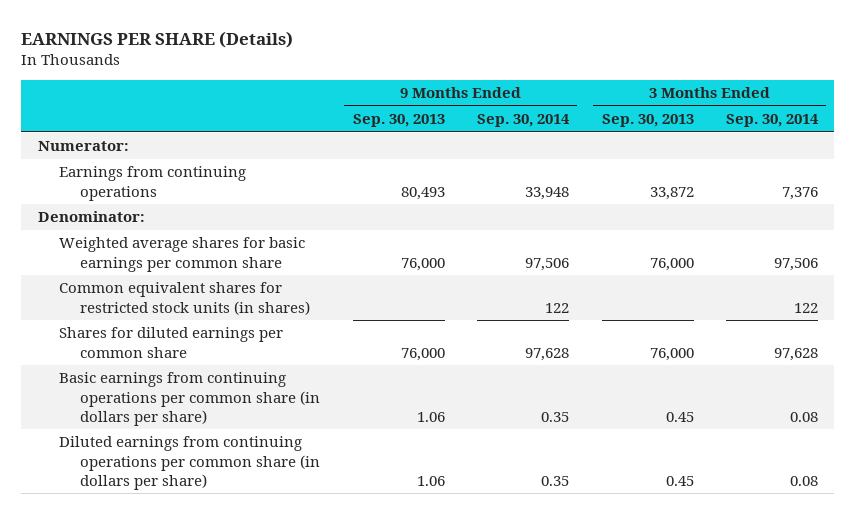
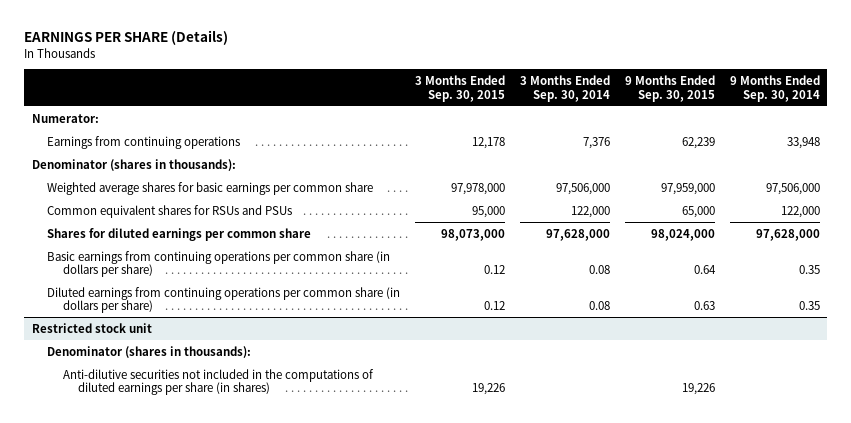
[352,114,445,128] Sep. 30, 2013 -> none
[601,114,694,128] Sep. 30, 2013 -> none
none -> [414,75,505,102] 3 Months Ended Sep. 30, 2015
none -> [624,75,715,102] 9 Months Ended Sep. 30, 2015
[37,211,145,223] Denominator: -> [31,158,236,171] Denominator (shares in thousands):
[525,257,570,271] 97,506 -> [765,182,820,195] 97,506,000
[774,257,819,271] 97,506 -> [555,182,610,195] 97,506,000
[58,282,311,315] Common equivalent shares for restricted stock units (in shares) -> [47,204,293,218] Common equivalent shares for RSUs and PSUs
[545,302,570,313] 122 -> [780,205,820,218] 122,000
[794,302,819,313] 122 -> [570,205,610,218] 122,000
[525,347,570,361] 97,628 -> [755,228,820,241] 97,628,000
[774,347,819,361] 97,628 -> [545,228,610,241] 97,628,000
none -> [31,322,152,333] Restricted stock unit
none -> [47,345,252,358] Denominator (shares in thousands):
none -> [62,368,374,396] Anti-dilutive securities not included in the computations of diluted earnings per share (in shares)

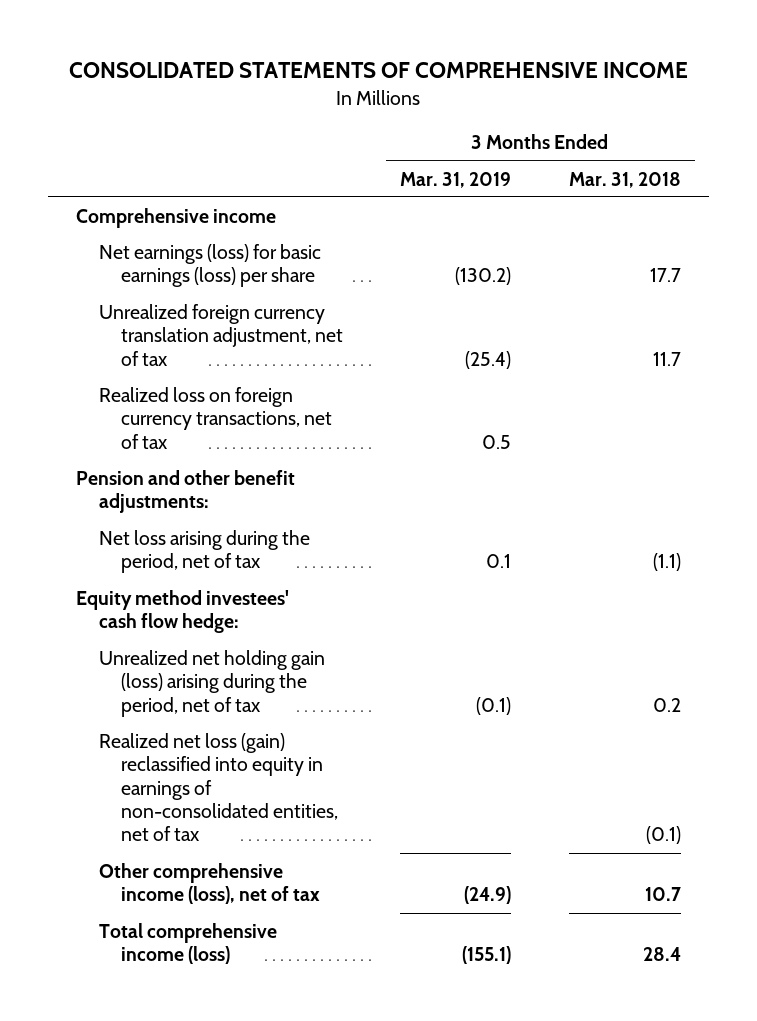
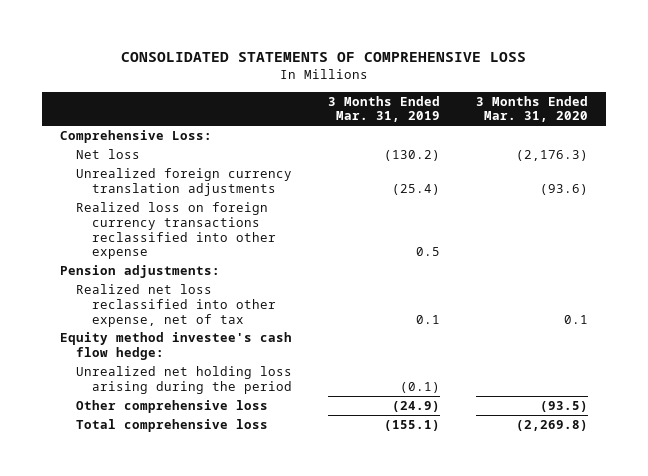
[69,62,689,79] CONSOLIDATED STATEMENTS OF COMPREHENSIVE INCOME -> [121,51,527,62] CONSOLIDATED STATEMENTS OF COMPREHENSIVE LOSS
[568,171,681,188] Mar. 31, 2018 -> none
none -> [476,95,589,123] 3 Months Ended Mar. 31, 2020
[98,733,338,842] Realized net loss (gain) reclassified into equity in earnings of non-consolidated entities, net of tax -> none
[76,208,277,229] Comprehensive income -> [60,129,213,143] Comprehensive Loss:
[98,244,321,288] Net earnings (loss) for basic earnings (loss) per share -> [75,148,140,159] Net loss
[98,304,343,366] Unrealized foreign currency translation adjustment, net of tax -> [75,167,292,196] Unrealized foreign currency translation adjustments
[98,387,332,449] Realized loss on foreign currency transactions, net of tax -> [75,201,276,260] Realized loss on foreign currency transactions reclassified into other expense
[76,470,296,514] Pension and other benefit adjustments: -> [60,264,221,278] Pension adjustments:
[98,530,310,574] Net loss arising during the period, net of tax -> [75,283,276,327] Realized net loss reclassified into other expense, net of tax
[76,590,290,634] Equity method investees' cash flow hedge: -> [60,331,293,360] Equity method investee's cash flow hedge:
[98,650,325,717] Unrealized net holding gain (loss) arising during the period, net of tax -> [75,365,292,394] Unrealized net holding loss arising during the period
[98,863,320,905] Other comprehensive income (loss), net of tax -> [75,399,268,413] Other comprehensive loss
[98,923,277,965] Total comprehensive income (loss) -> [75,418,268,432] Total comprehensive loss

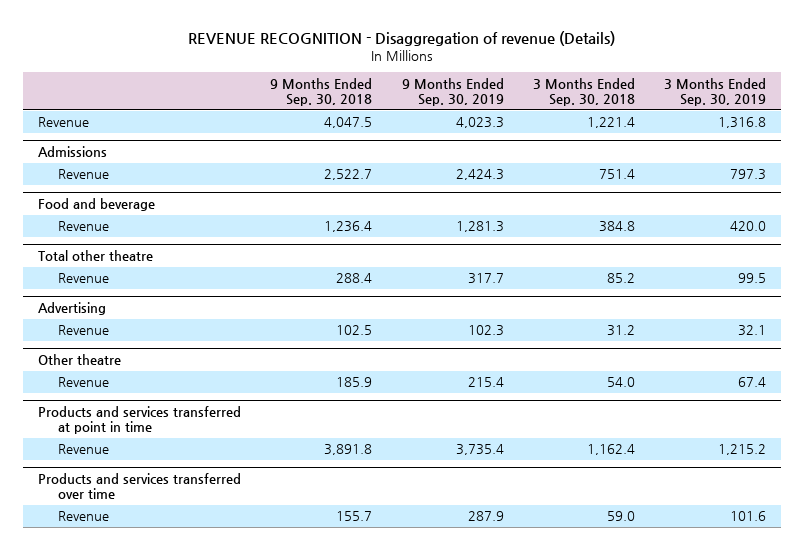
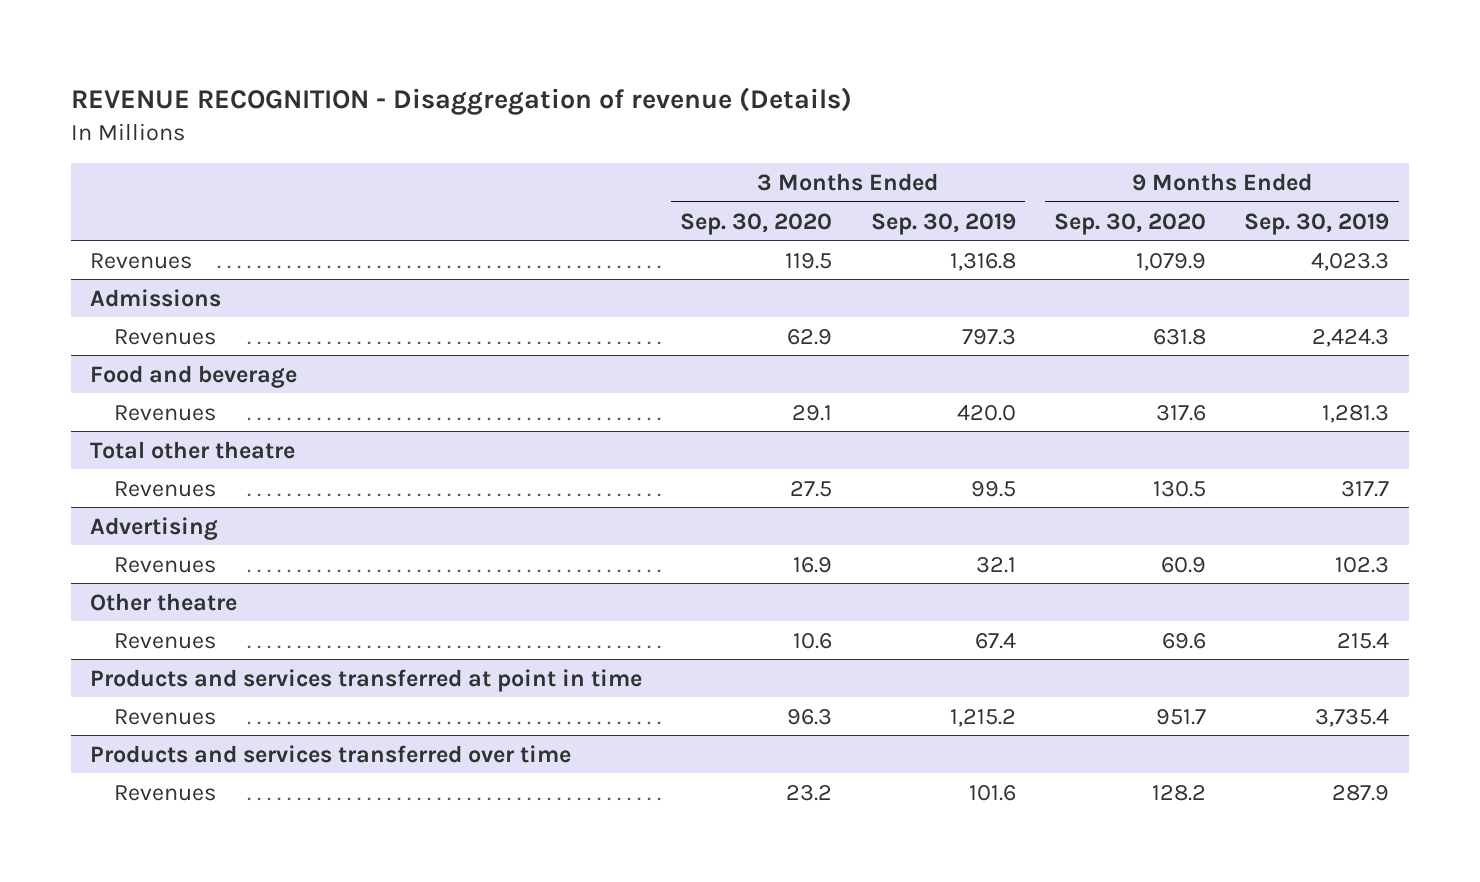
[270,77,373,106] 9 Months Ended Sep. 30, 2018 -> none
[533,77,636,106] 3 Months Ended Sep. 30, 2018 -> none
none -> [680,212,833,235] Sep. 30, 2020
none -> [1054,212,1207,235] Sep. 30, 2020
[38,117,90,128] Revenue -> [90,252,193,269] Revenues
[57,169,109,180] Revenue -> [113,328,216,345] Revenues
[57,221,109,232] Revenue -> [113,404,216,421] Revenues
[57,273,109,284] Revenue -> [113,480,216,497] Revenues
[57,325,109,336] Revenue -> [113,556,216,573] Revenues
[57,377,109,388] Revenue -> [113,632,216,649] Revenues
[57,444,109,455] Revenue -> [113,708,216,725] Revenues
[57,511,109,522] Revenue -> [113,784,216,801] Revenues

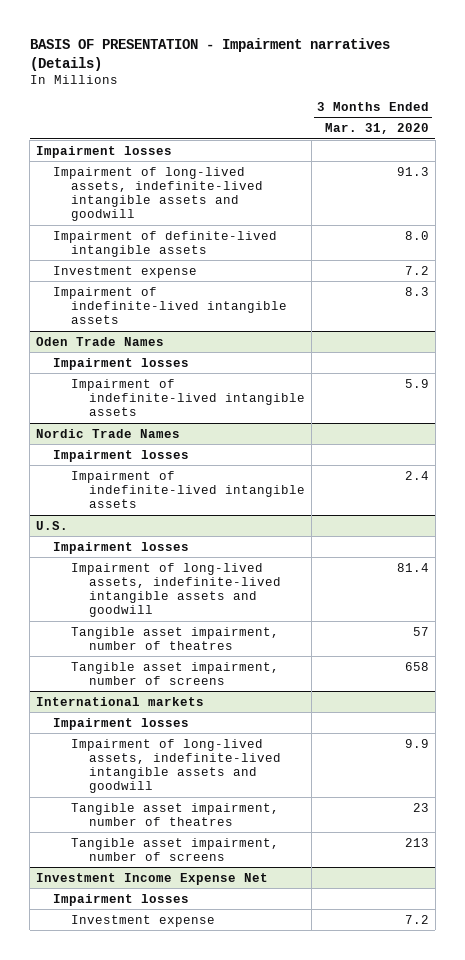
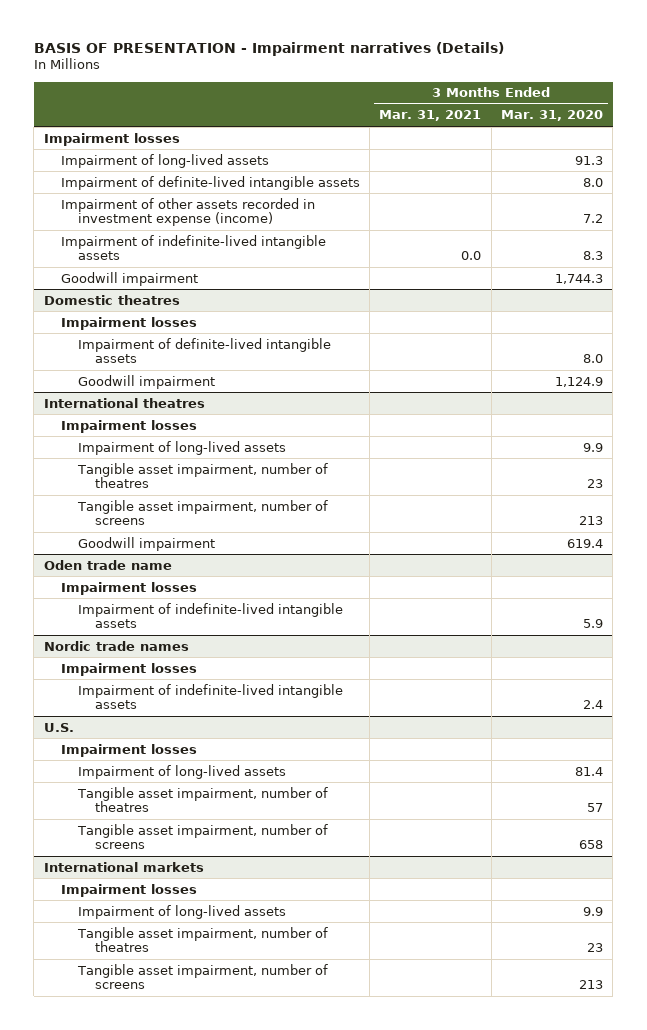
none -> [379,110,482,122] Mar. 31, 2021
[53,166,264,222] Impairment of long-lived assets, indefinite-lived intangible assets and goodwill -> [60,153,269,168] Impairment of long-lived assets
[53,265,198,278] Investment expense -> none
none -> [60,197,315,227] Impairment of other assets recorded in investment expense (income)
[35,336,164,346] Oden Trade Names -> none
none -> [60,271,198,286] Goodwill impairment
none -> [43,294,180,305] Domestic theatres
none -> [77,337,331,364] Impairment of definite-lived intangible assets
none -> [77,374,215,389] Goodwill impairment
none -> [43,397,205,408] International theatres
none -> [60,419,197,433] Impairment losses
none -> [77,440,286,455] Impairment of long-lived assets
none -> [76,462,328,489] Tangible asset impairment, number of theatres
none -> [76,499,328,526] Tangible asset impairment, number of screens
none -> [77,536,215,551] Goodwill impairment
none -> [43,559,172,570] Oden trade name
none -> [60,581,197,595] Impairment losses
[35,428,180,438] Nordic Trade Names -> [43,640,189,651] Nordic trade names
[71,562,282,618] Impairment of long-lived assets, indefinite-lived intangible assets and goodwill -> [77,764,286,779] Impairment of long-lived assets
[71,738,282,794] Impairment of long-lived assets, indefinite-lived intangible assets and goodwill -> [77,904,286,919] Impairment of long-lived assets
[35,872,268,885] Investment Income Expense Net -> none
[53,893,190,906] Impairment losses -> none
[71,914,216,927] Investment expense -> none

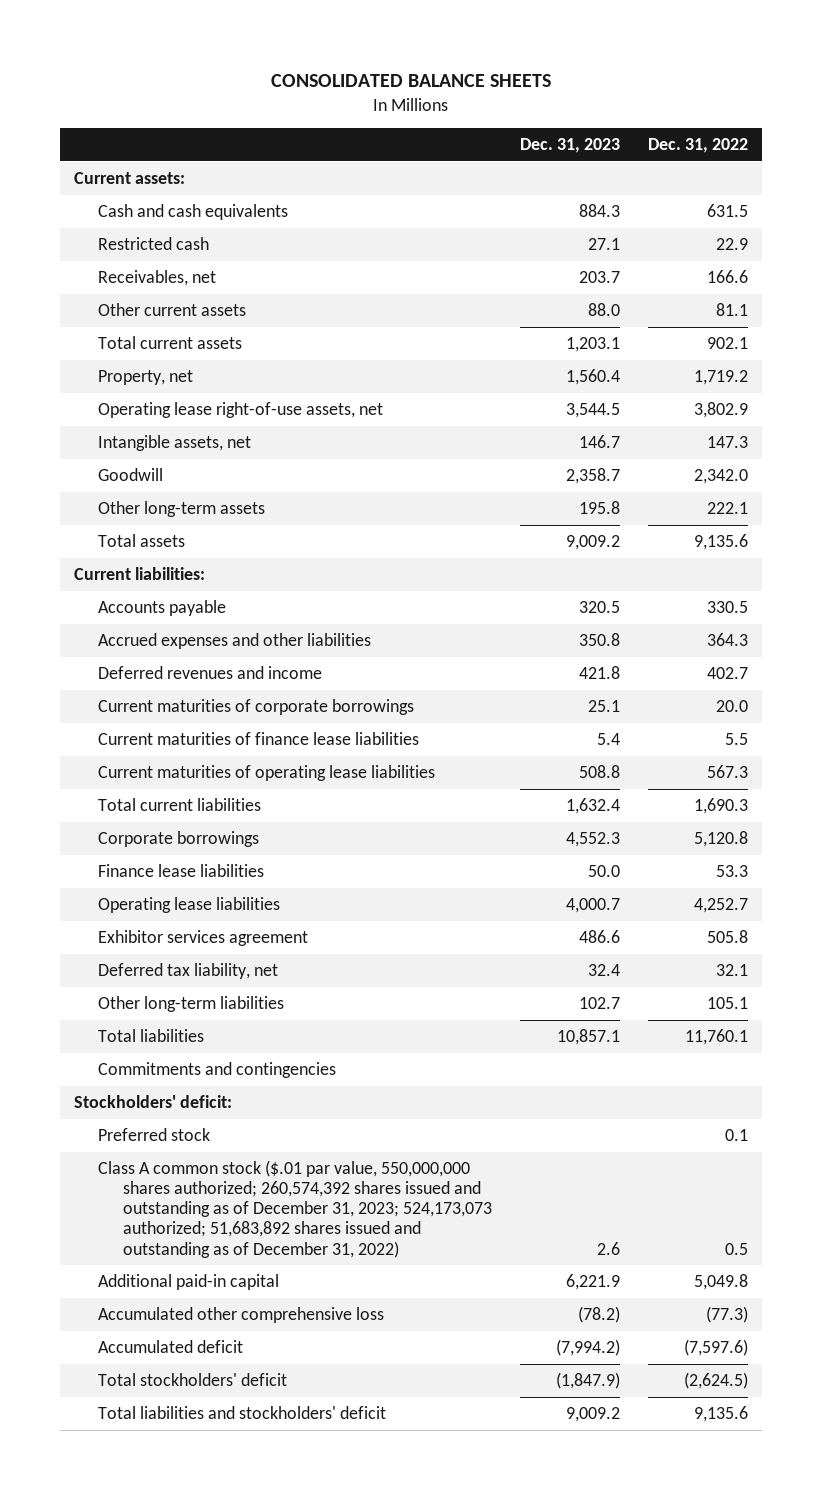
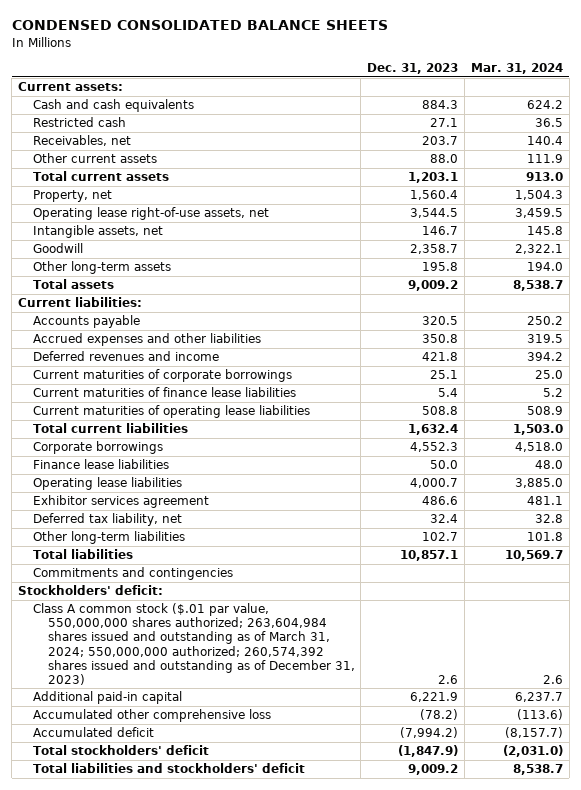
[270,74,551,88] CONSOLIDATED BALANCE SHEETS -> [11,20,388,31] CONDENSED CONSOLIDATED BALANCE SHEETS
[647,138,748,154] Dec. 31, 2022 -> none
none -> [471,63,564,75] Mar. 31, 2024
[98,1127,211,1141] Preferred stock -> none
[98,1159,493,1258] Class A common stock ($.01 par value, 550,000,000 shares authorized; 260,574,392 shares issued and outstanding as of December 31, 2023; 524,173,073 authorized; 51,683,892 shares issued and outstanding as of December 31, 2022) -> [32,603,355,685] Class A common stock ($.01 par value, 550,000,000 shares authorized; 263,604,984 shares issued and outstanding as of March 31, 2024; 550,000,000 authorized; 260,574,392 shares issued and outstanding as of December 31, 2023)

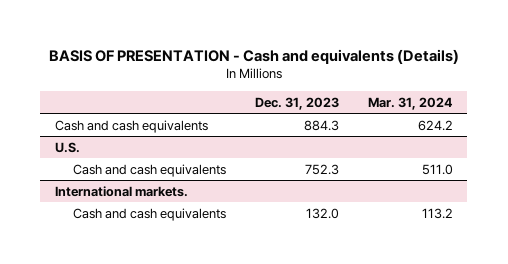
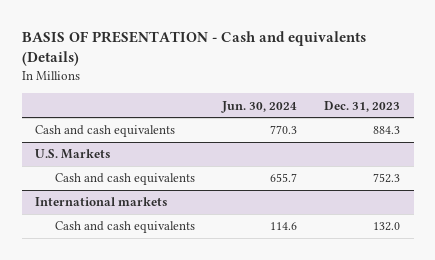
[368,96,454,110] Mar. 31, 2024 -> none
none -> [221,100,298,113] Jun. 30, 2024
[54,141,80,153] U.S. -> [35,149,112,160] U.S. Markets
[54,185,188,197] International markets. -> [35,197,169,207] International markets

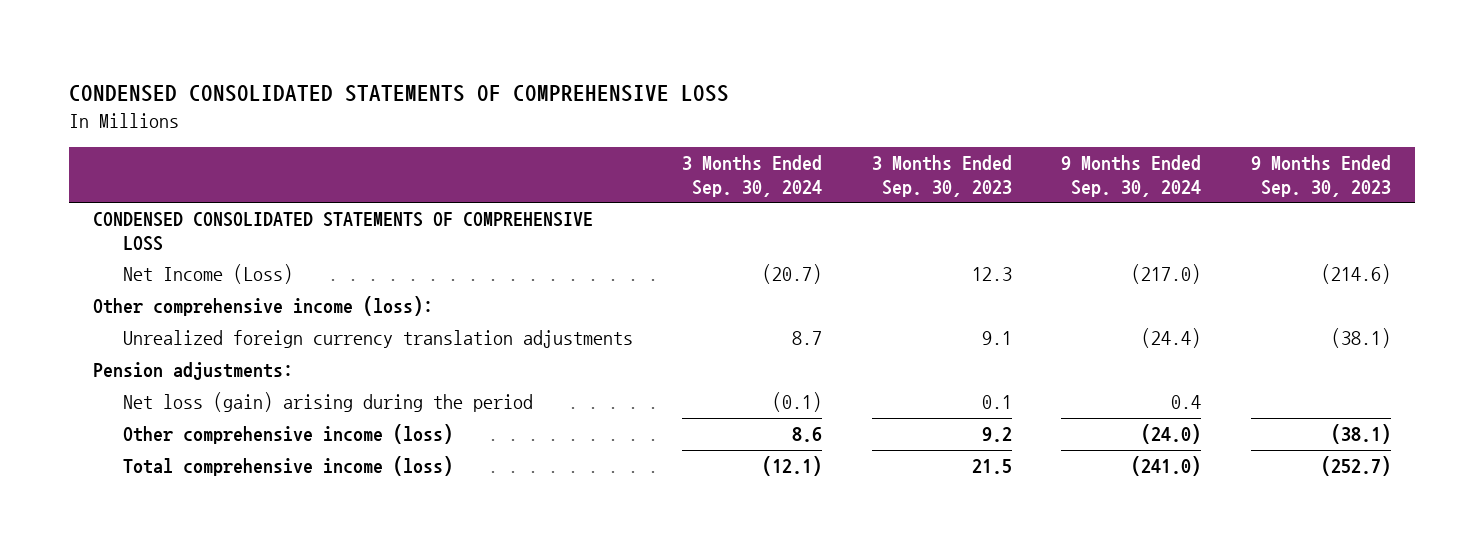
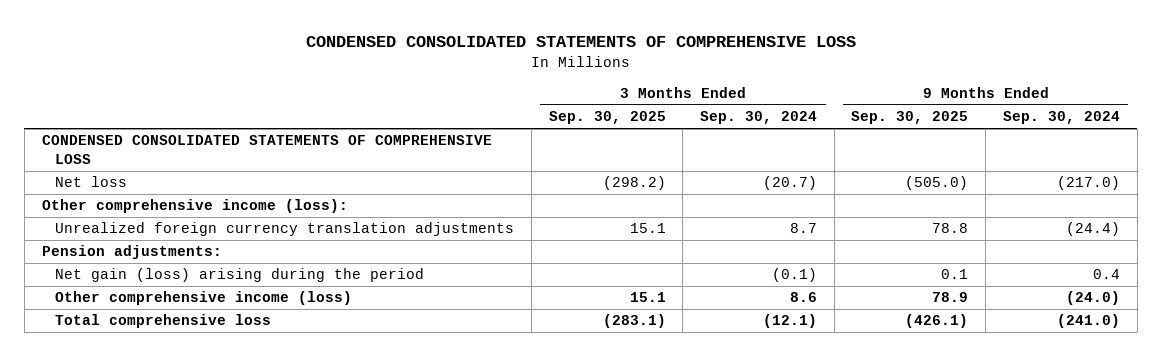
[871,155,1012,197] 3 Months Ended Sep. 30, 2023 -> none
[1250,155,1391,197] 9 Months Ended Sep. 30, 2023 -> none
none -> [548,111,666,125] Sep. 30, 2025
none -> [851,111,969,125] Sep. 30, 2025
[122,264,293,285] Net Income (Loss) -> [55,176,128,188] Net loss
[122,392,533,413] Net loss (gain) arising during the period -> [55,268,425,283] Net gain (loss) arising during the period
[122,456,453,477] Total comprehensive income (loss) -> [55,314,272,329] Total comprehensive loss

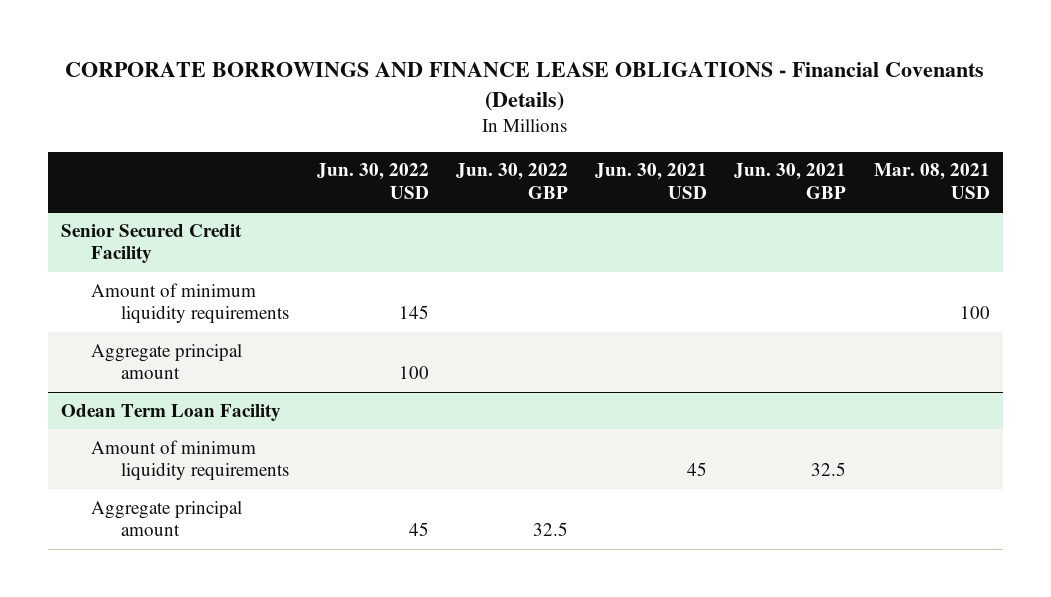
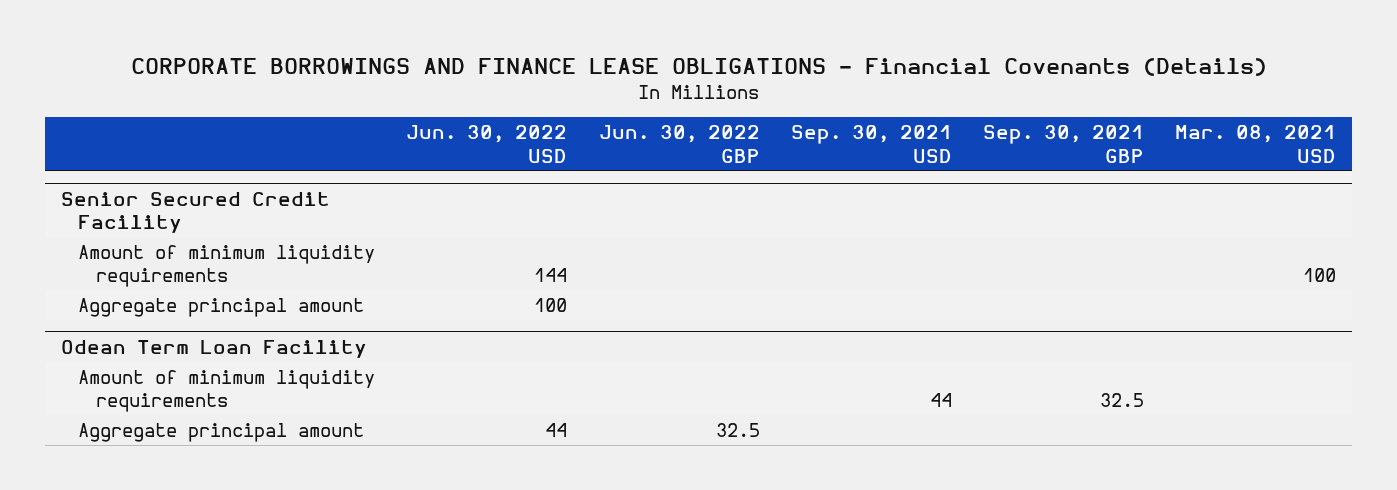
[595,163,708,199] Jun. 30, 2021 USD -> none
[734,163,847,199] Jun. 30, 2021 GBP -> none
none -> [790,125,952,163] Sep. 30, 2021 USD
none -> [983,125,1145,163] Sep. 30, 2021 GBP
[398,305,429,320] 145 -> [534,268,568,283] 144
[408,522,429,537] 45 -> [545,422,568,437] 44

